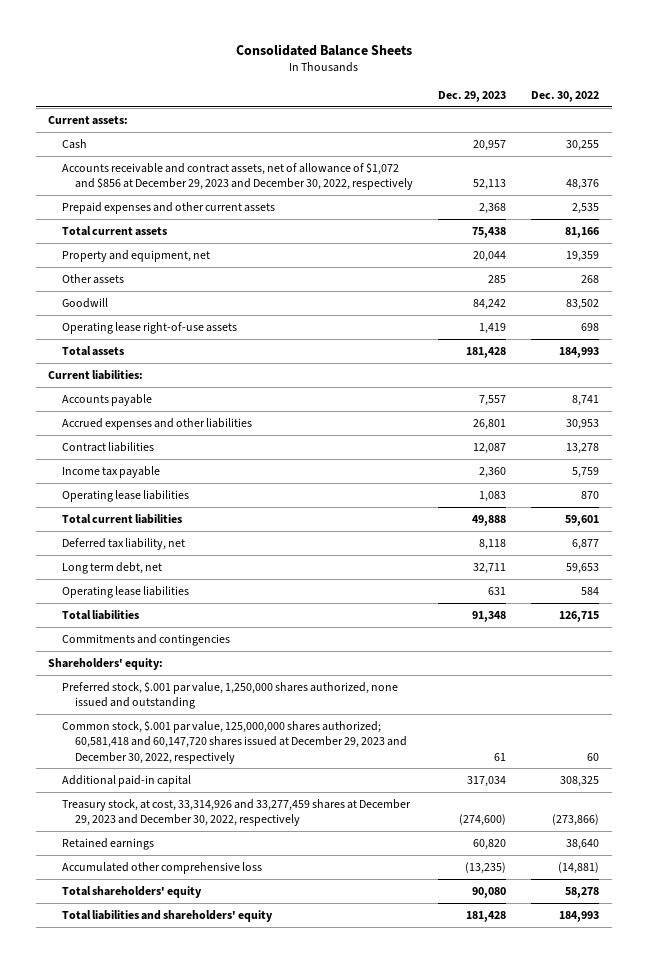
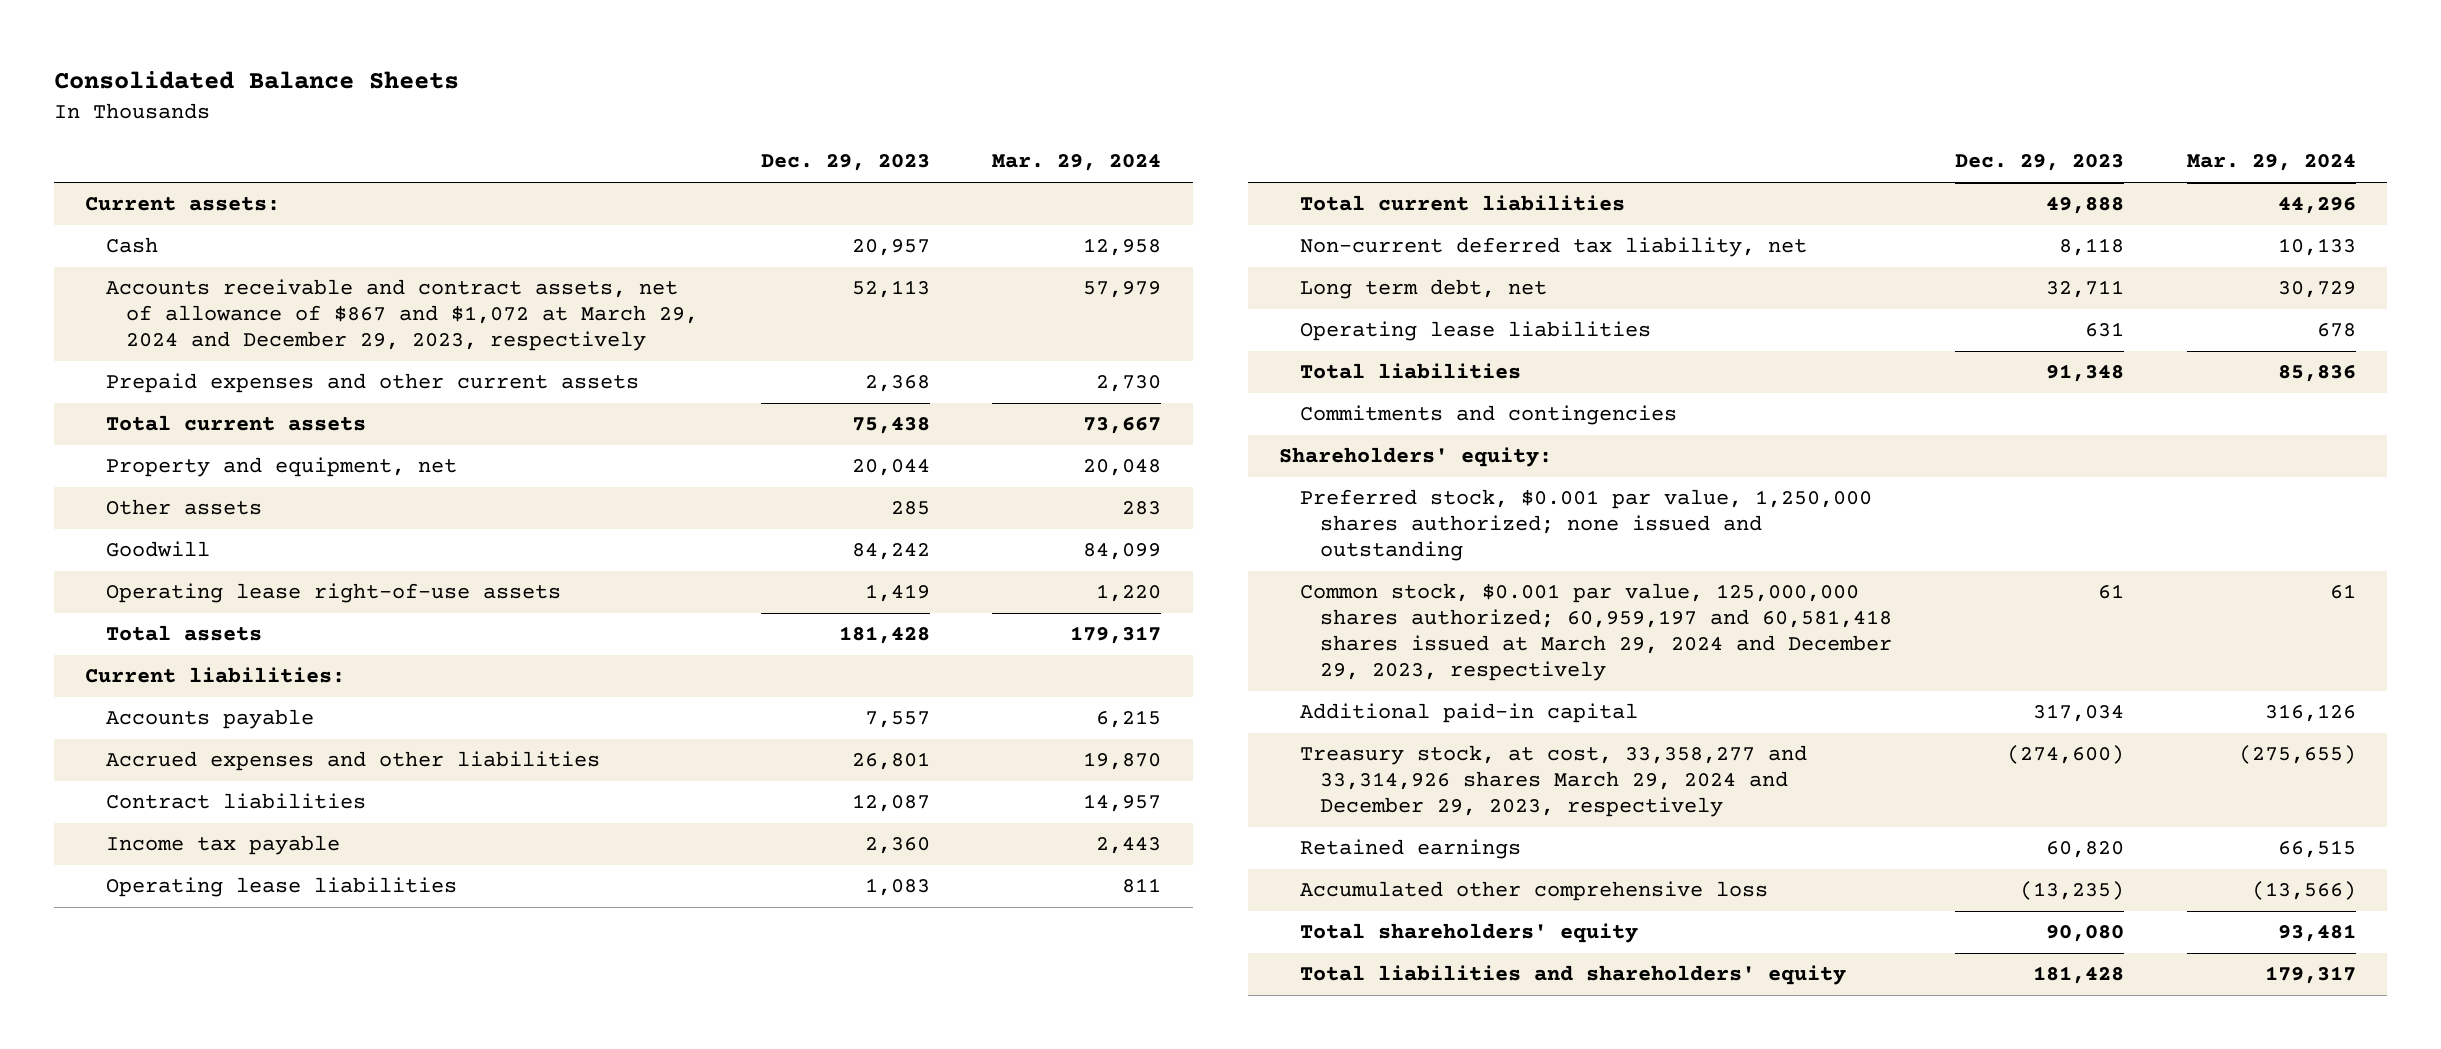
[531,91,600,103] Dec. 30, 2022 -> none
none -> [992,154,1162,172] Mar. 29, 2024
[61,162,414,191] Accounts receivable and contract assets, net of allowance of $1,072 and $856 at December 29, 2023 and December 30, 2022, respectively -> [105,279,699,352] Accounts receivable and contract assets, net of allowance of $867 and $1,072 at March 29, 2024 and December 29, 2023, respectively
[61,537,185,550] Deferred tax liability, net -> [1299,237,1807,258] Non-current deferred tax liability, net
[61,681,398,710] Preferred stock, $.001 par value, 1,250,000 shares authorized, none issued and outstanding -> [1299,489,1872,562] Preferred stock, $0.001 par value, 1,250,000 shares authorized; none issued and outstanding
[61,720,408,764] Common stock, $.001 par value, 125,000,000 shares authorized; 60,581,418 and 60,147,720 shares issued at December 29, 2023 and December 30, 2022, respectively -> [1299,583,1893,682] Common stock, $0.001 par value, 125,000,000 shares authorized; 60,959,197 and 60,581,418 shares issued at March 29, 2024 and December 29, 2023, respectively
[61,798,411,827] Treasury stock, at cost, 33,314,926 and 33,277,459 shares at December 29, 2023 and December 30, 2022, respectively -> [1299,745,1807,818] Treasury stock, at cost, 33,358,277 and 33,314,926 shares March 29, 2024 and December 29, 2023, respectively

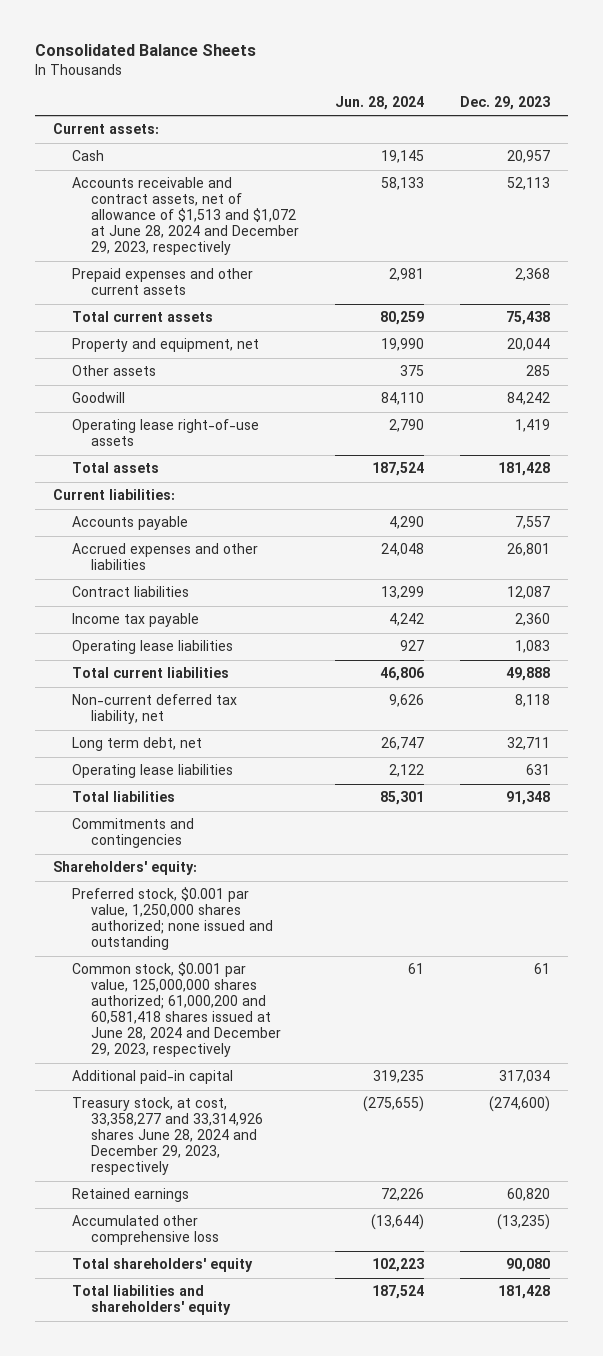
[992,154,1162,172] Mar. 29, 2024 -> none
none -> [334,95,424,110] Jun. 28, 2024
[105,279,699,352] Accounts receivable and contract assets, net of allowance of $867 and $1,072 at March 29, 2024 and December 29, 2023, respectively -> [71,177,299,256] Accounts receivable and contract assets, net of allowance of $1,513 and $1,072 at June 28, 2024 and December 29, 2023, respectively
[1299,583,1893,682] Common stock, $0.001 par value, 125,000,000 shares authorized; 60,959,197 and 60,581,418 shares issued at March 29, 2024 and December 29, 2023, respectively -> [71,962,281,1058] Common stock, $0.001 par value, 125,000,000 shares authorized; 61,000,200 and 60,581,418 shares issued at June 28, 2024 and December 29, 2023, respectively
[1299,745,1807,818] Treasury stock, at cost, 33,358,277 and 33,314,926 shares March 29, 2024 and December 29, 2023, respectively -> [71,1097,263,1176] Treasury stock, at cost, 33,358,277 and 33,314,926 shares June 28, 2024 and December 29, 2023, respectively

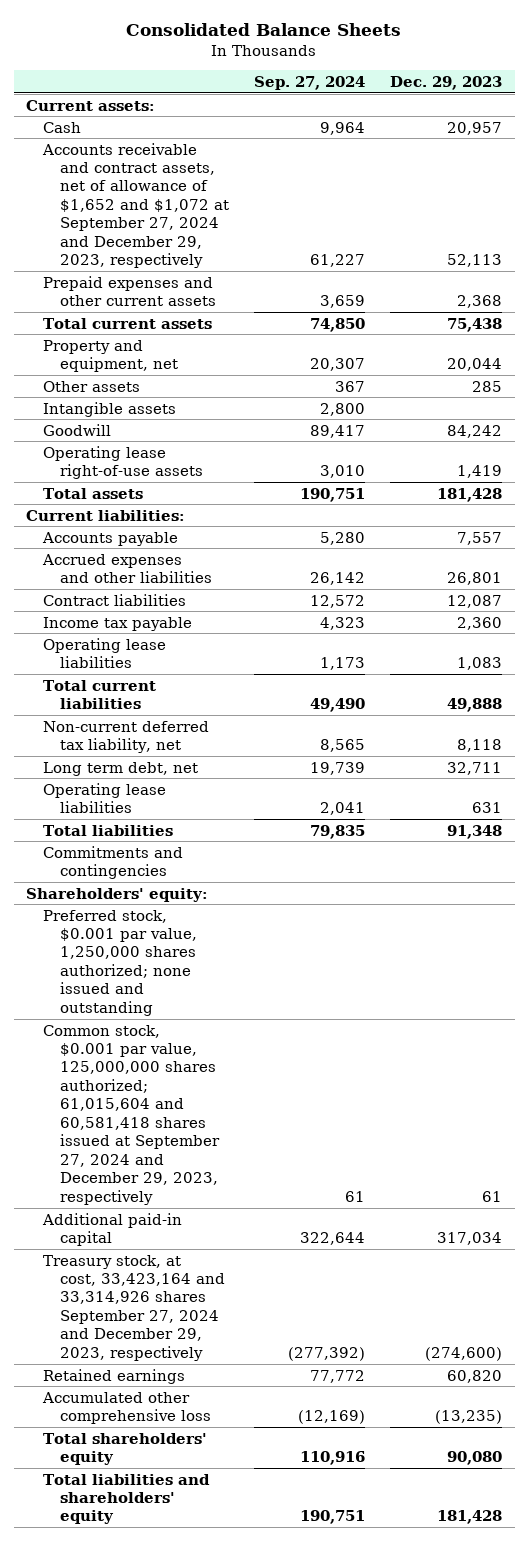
[334,95,424,110] Jun. 28, 2024 -> none
none -> [254,75,366,90] Sep. 27, 2024
[71,177,299,256] Accounts receivable and contract assets, net of allowance of $1,513 and $1,072 at June 28, 2024 and December 29, 2023, respectively -> [42,142,229,269] Accounts receivable and contract assets, net of allowance of $1,652 and $1,072 at September 27, 2024 and December 29, 2023, respectively
none -> [43,401,177,417] Intangible assets
[71,962,281,1058] Common stock, $0.001 par value, 125,000,000 shares authorized; 61,000,200 and 60,581,418 shares issued at June 28, 2024 and December 29, 2023, respectively -> [43,1024,220,1205] Common stock, $0.001 par value, 125,000,000 shares authorized; 61,015,604 and 60,581,418 shares issued at September 27, 2024 and December 29, 2023, respectively
[71,1097,263,1176] Treasury stock, at cost, 33,358,277 and 33,314,926 shares June 28, 2024 and December 29, 2023, respectively -> [43,1254,225,1361] Treasury stock, at cost, 33,423,164 and 33,314,926 shares September 27, 2024 and December 29, 2023, respectively

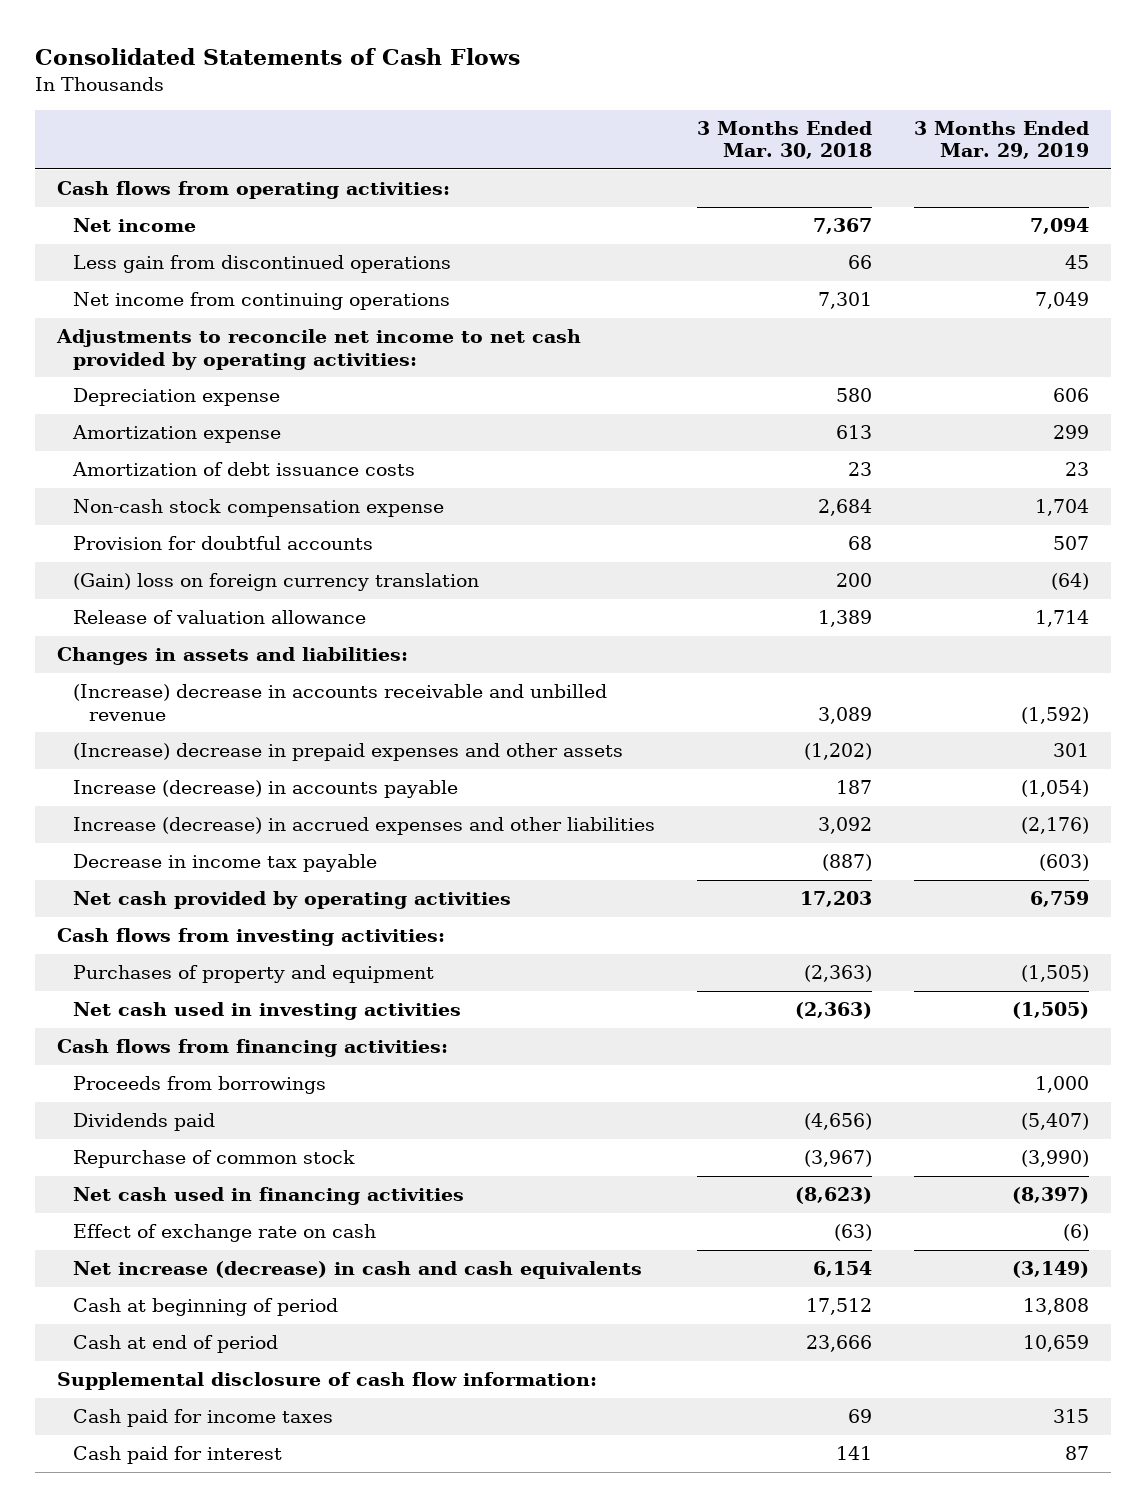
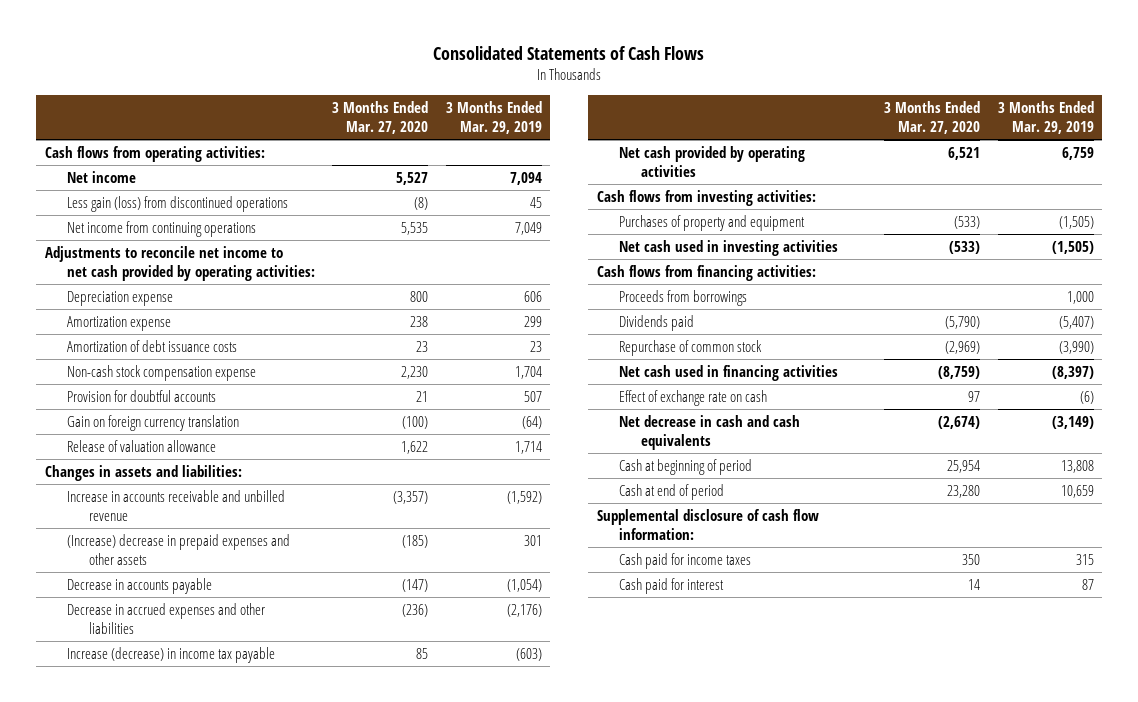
[697,121,873,160] 3 Months Ended Mar. 30, 2018 -> none
none -> [332,101,429,135] 3 Months Ended Mar. 27, 2020
[72,255,451,274] Less gain from discontinued operations -> [66,195,288,212] Less gain (loss) from discontinued operations
[72,573,479,592] (Gain) loss on foreign currency translation -> [66,414,239,431] Gain on foreign currency translation
[72,684,607,721] (Increase) decrease in accounts receivable and unbilled revenue -> [66,489,285,521] Increase in accounts receivable and unbilled revenue
[72,780,458,799] Increase (decrease) in accounts payable -> [66,577,212,594] Decrease in accounts payable
[72,817,655,836] Increase (decrease) in accrued expenses and other liabilities -> [66,602,265,634] Decrease in accrued expenses and other liabilities
[72,854,377,873] Decrease in income tax payable -> [66,646,275,663] Increase (decrease) in income tax payable
[72,1261,642,1280] Net increase (decrease) in cash and cash equivalents -> [619,414,801,450] Net decrease in cash and cash equivalents

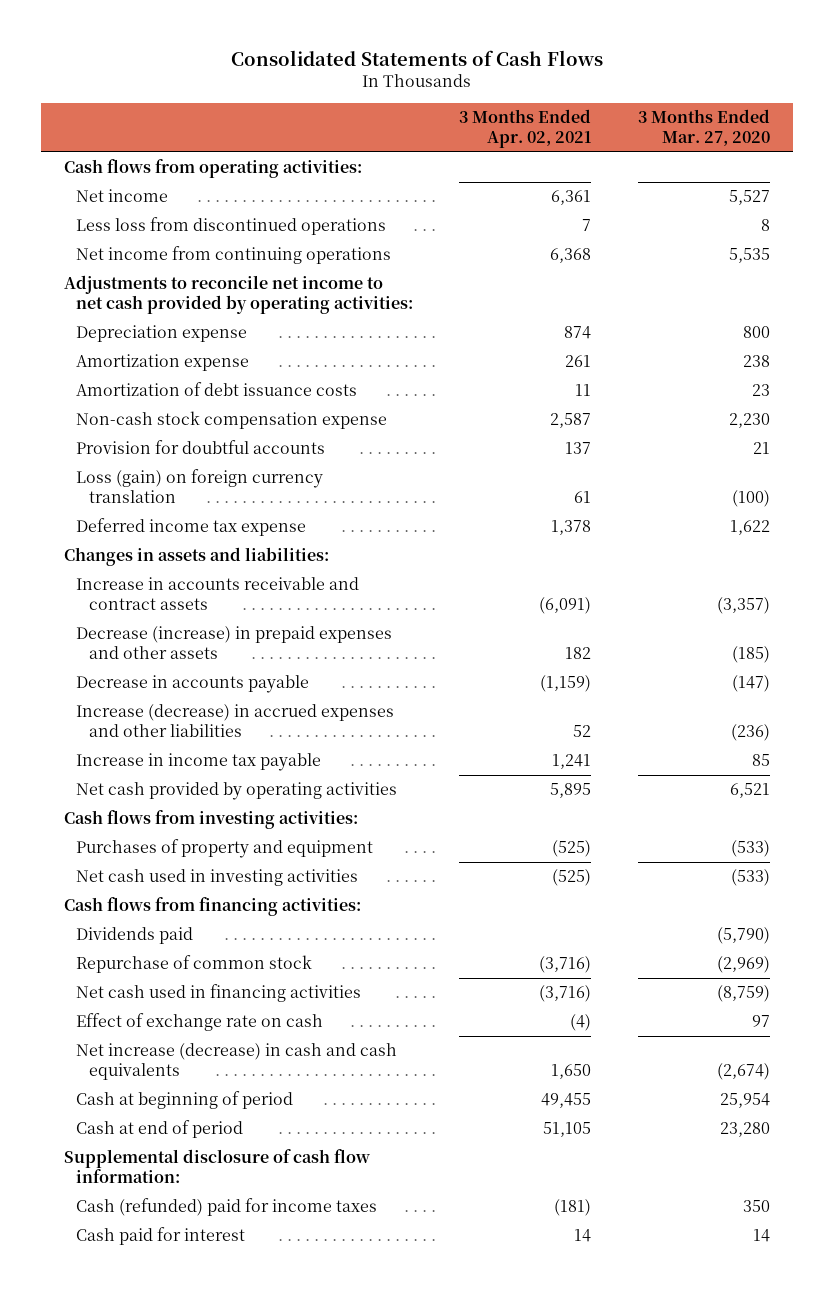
[445,101,542,135] 3 Months Ended Mar. 29, 2019 -> none
none -> [459,109,592,148] 3 Months Ended Apr. 02, 2021
[66,195,288,212] Less gain (loss) from discontinued operations -> [76,217,387,236] Less loss from discontinued operations
[414,196,429,210] (8) -> [760,219,770,232] 8
[66,414,239,431] Gain on foreign currency translation -> [76,469,324,503] Loss (gain) on foreign currency translation
[66,439,216,452] Release of valuation allowance -> [76,518,307,537] Deferred income tax expense
[66,489,285,521] Increase in accounts receivable and unbilled revenue -> [76,577,360,610] Increase in accounts receivable and contract assets
[66,533,290,565] (Increase) decrease in prepaid expenses and other assets -> [76,626,393,659] Decrease (increase) in prepaid expenses and other assets
[66,602,265,634] Decrease in accrued expenses and other liabilities -> [76,704,395,737] Increase (decrease) in accrued expenses and other liabilities
[66,646,275,663] Increase (decrease) in income tax payable -> [76,753,322,772] Increase in income tax payable
[619,289,748,306] Proceeds from borrowings -> none
[619,414,801,450] Net decrease in cash and cash equivalents -> [76,1043,398,1080] Net increase (decrease) in cash and cash equivalents
[619,552,752,569] Cash paid for income taxes -> [76,1198,378,1217] Cash (refunded) paid for income taxes

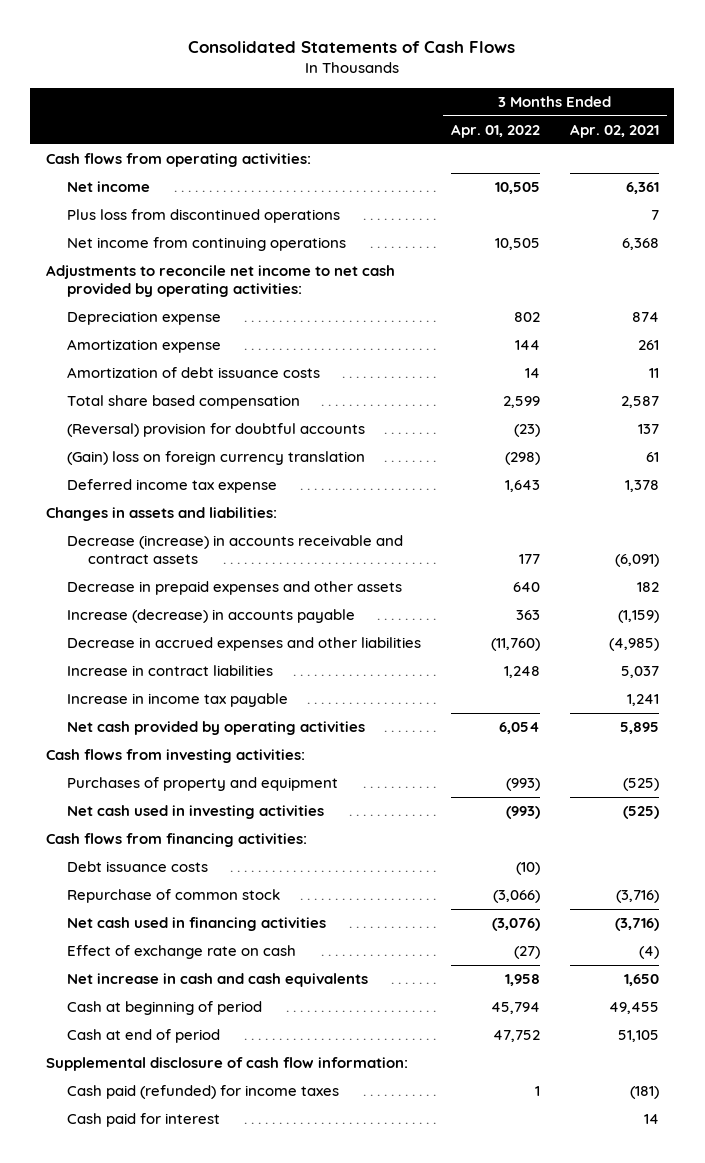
[637,109,770,146] 3 Months Ended Mar. 27, 2020 -> none
none -> [450,123,540,138] Apr. 01, 2022
[76,217,387,236] Less loss from discontinued operations -> [66,209,340,224] Plus loss from discontinued operations
[76,411,388,430] Non-cash stock compensation expense -> [66,395,300,410] Total share based compensation
[76,440,326,455] Provision for doubtful accounts -> [66,423,365,438] (Reversal) provision for doubtful accounts
[76,469,324,503] Loss (gain) on foreign currency translation -> [66,451,365,466] (Gain) loss on foreign currency translation
[76,577,360,610] Increase in accounts receivable and contract assets -> [66,535,403,564] Decrease (increase) in accounts receivable and contract assets
[76,626,393,659] Decrease (increase) in prepaid expenses and other assets -> [66,581,402,596] Decrease in prepaid expenses and other assets
[76,675,310,694] Decrease in accounts payable -> [66,609,355,624] Increase (decrease) in accounts payable
[76,704,395,737] Increase (decrease) in accrued expenses and other liabilities -> [66,637,421,652] Decrease in accrued expenses and other liabilities
[573,724,592,737] 52 -> [609,638,660,652] (4,985)
none -> [66,665,273,677] Increase in contract liabilities
[76,927,194,945] Dividends paid -> none
none -> [66,861,208,873] Debt issuance costs
[76,1043,398,1080] Net increase (decrease) in cash and cash equivalents -> [66,973,368,988] Net increase in cash and cash equivalents
[76,1198,378,1217] Cash (refunded) paid for income taxes -> [66,1085,339,1100] Cash paid (refunded) for income taxes

